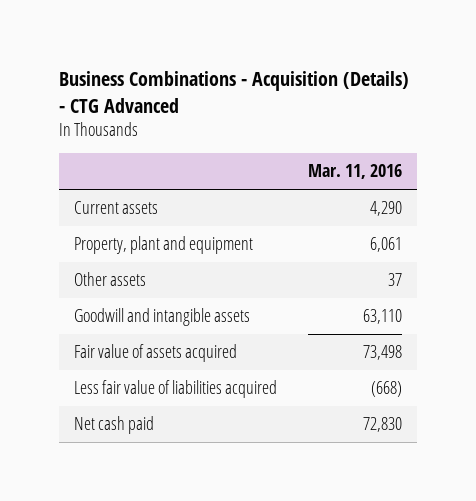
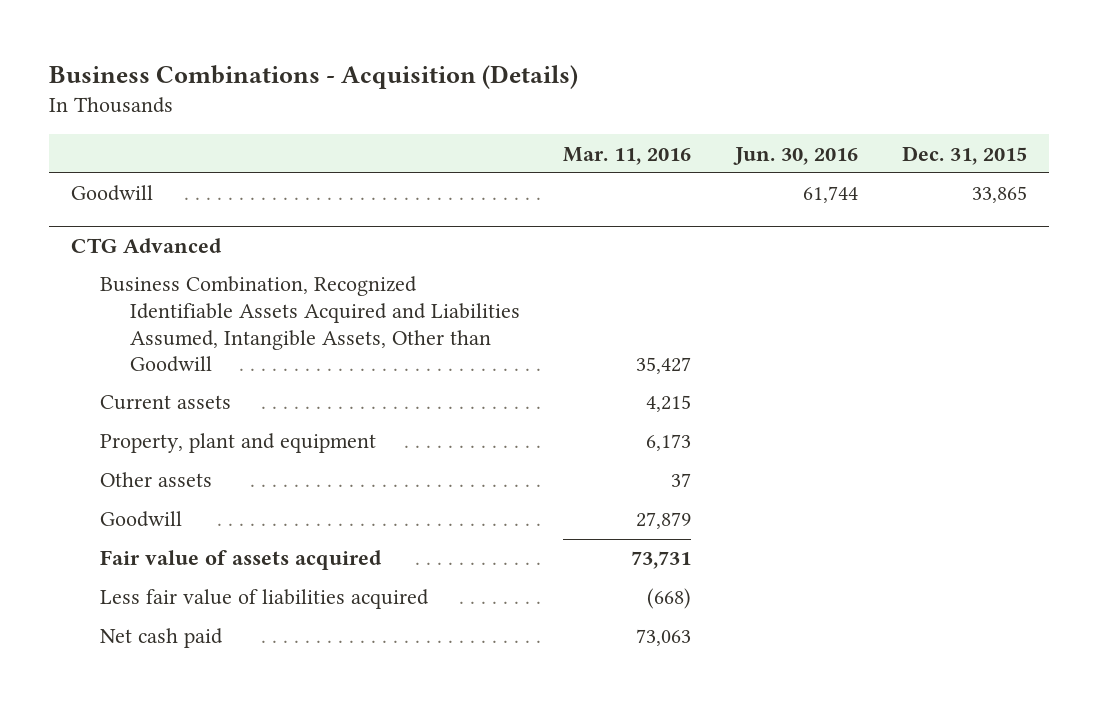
[58,70,409,113] Business Combinations - Acquisition (Details) - CTG Advanced -> [48,64,578,89] Business Combinations - Acquisition (Details)
none -> [733,146,859,165] Jun. 30, 2016
none -> [902,145,1028,165] Dec. 31, 2015
none -> [70,185,153,202] Goodwill
none -> [70,237,222,253] CTG Advanced
none -> [100,276,520,373] Business Combination, Recognized Identifiable Assets Acquired and Liabilities Assumed, Intangible Assets, Other than Goodwill
[370,201,403,217] 4,290 -> [646,395,692,413] 4,215
[370,237,403,253] 6,061 -> [646,434,692,452] 6,173
[74,308,251,327] Goodwill and intangible assets -> none
none -> [100,511,183,528] Goodwill
[363,345,403,361] 73,498 -> [631,551,692,570] 73,731
[363,417,403,433] 72,830 -> [636,629,692,647] 73,063

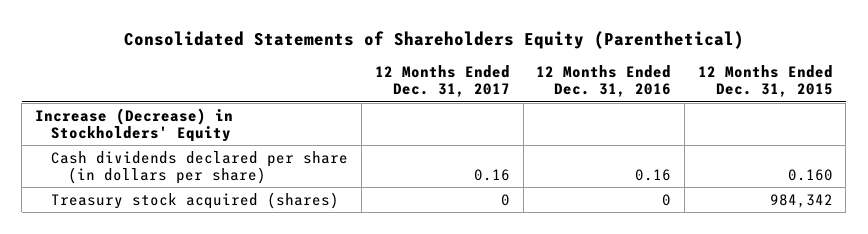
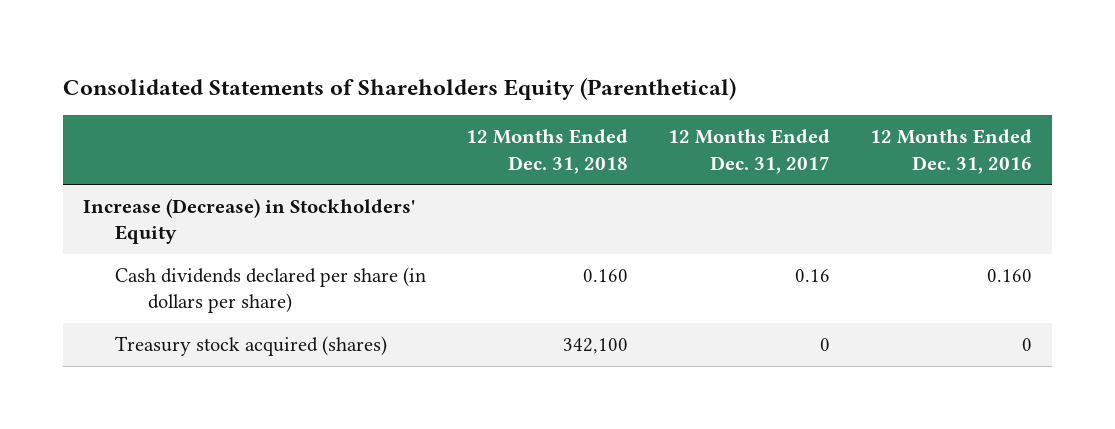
[697,65,833,98] 12 Months Ended Dec. 31, 2015 -> none
none -> [466,129,629,174] 12 Months Ended Dec. 31, 2018
[635,168,672,181] 0.16 -> [986,268,1032,282] 0.160

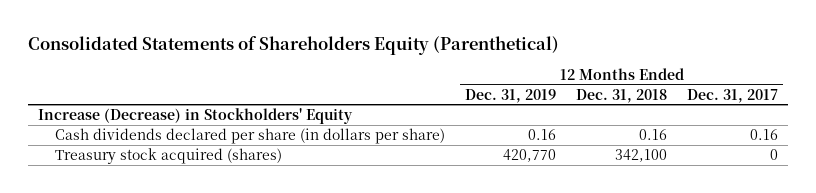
[869,129,1032,174] 12 Months Ended Dec. 31, 2016 -> none
none -> [465,88,557,103] Dec. 31, 2019
[583,268,629,282] 0.160 -> [639,129,668,141] 0.16

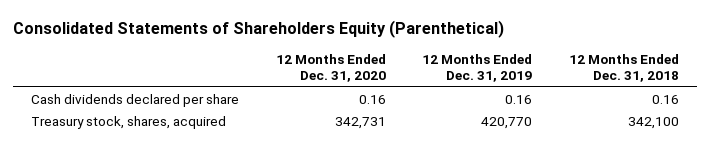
[687,88,779,103] Dec. 31, 2017 -> none
none -> [275,54,386,83] 12 Months Ended Dec. 31, 2020
[37,108,353,125] Increase (Decrease) in Stockholders' Equity -> none
[55,128,446,145] Cash dividends declared per share (in dollars per share) -> [31,94,240,108] Cash dividends declared per share
[55,148,283,165] Treasury stock acquired (shares) -> [31,116,227,130] Treasury stock, shares, acquired

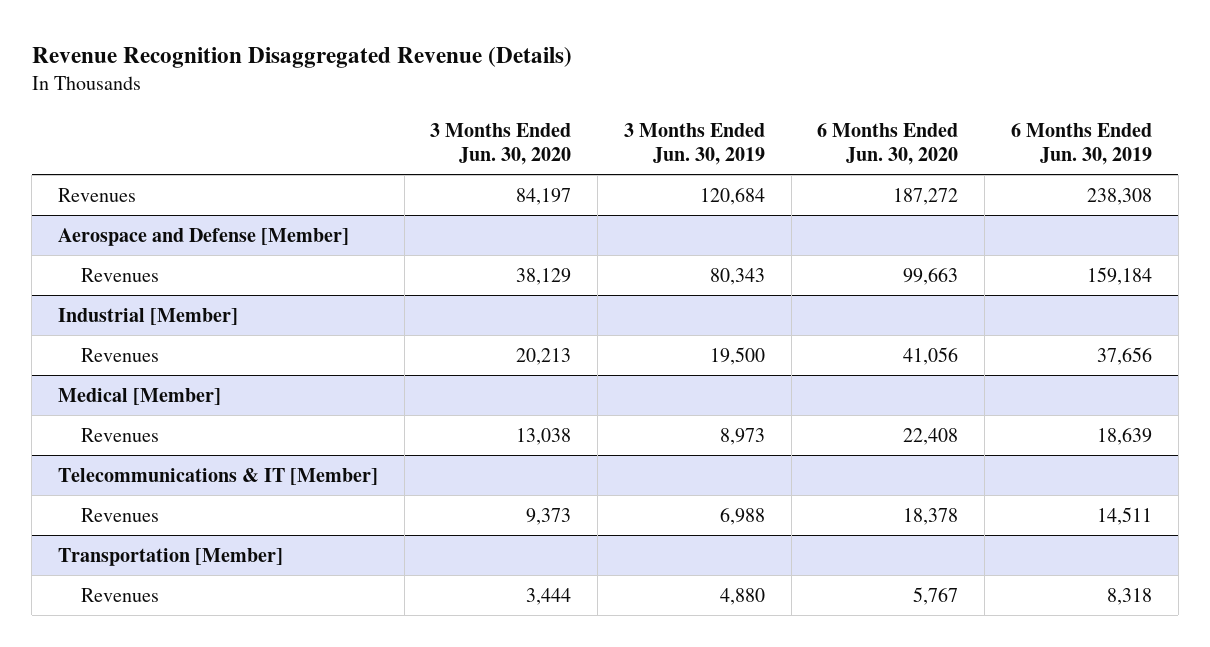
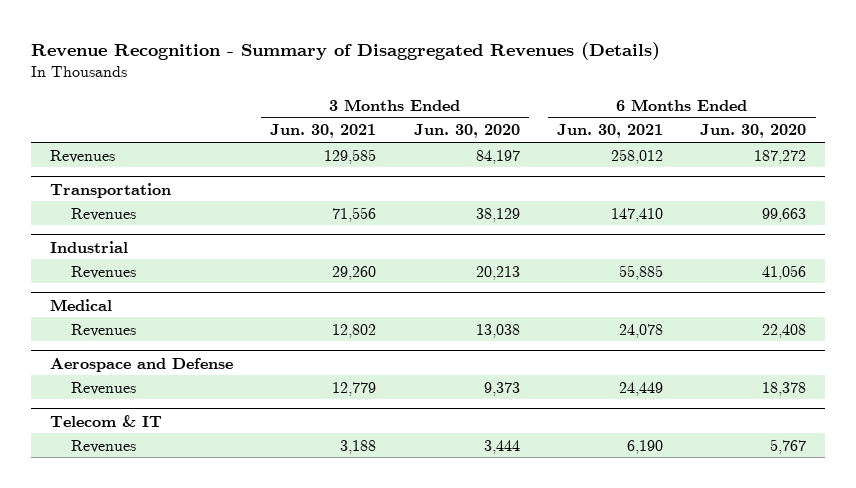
[31,47,572,69] Revenue Recognition Disaggregated Revenue (Details) -> [31,42,661,61] Revenue Recognition - Summary of Disaggregated Revenues (Details)
[623,122,765,166] 3 Months Ended Jun. 30, 2019 -> none
[1010,122,1152,166] 6 Months Ended Jun. 30, 2019 -> none
none -> [270,124,377,139] Jun. 30, 2021
none -> [556,124,663,139] Jun. 30, 2021
[58,227,350,246] Aerospace and Defense [Member] -> none
none -> [50,182,172,198] Transportation
[58,307,239,325] Industrial [Member] -> [50,240,129,253] Industrial
[58,387,222,405] Medical [Member] -> [50,298,113,311] Medical
[58,467,379,485] Telecommunications & IT [Member] -> none
none -> [50,357,234,372] Aerospace and Defense
[58,547,284,566] Transportation [Member] -> none
none -> [50,414,163,427] Telecom & IT

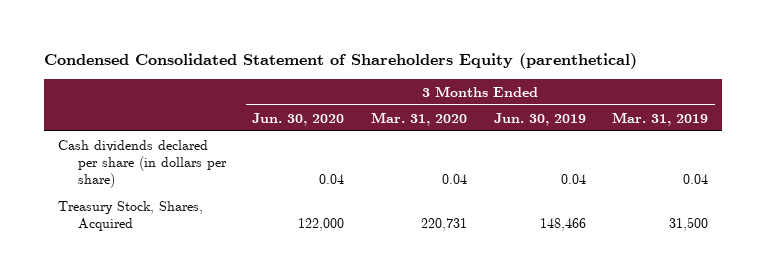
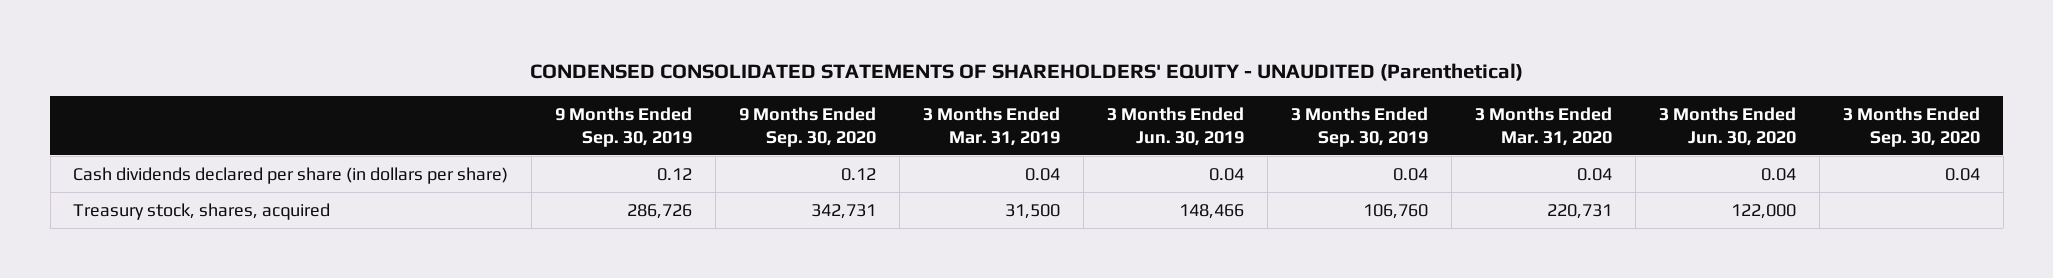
[44,53,638,70] Condensed Consolidated Statement of Shareholders Equity (parenthetical) -> [529,62,1523,81] CONDENSED CONSOLIDATED STATEMENTS OF SHAREHOLDERS' EQUITY - UNAUDITED (Parenthetical)
none -> [555,107,693,147] 9 Months Ended Sep. 30, 2019
none -> [739,107,877,147] 9 Months Ended Sep. 30, 2020
none -> [1290,107,1428,147] 3 Months Ended Sep. 30, 2019
none -> [1842,107,1980,147] 3 Months Ended Sep. 30, 2020
[57,200,203,232] Treasury Stock, Shares, Acquired -> [73,203,331,221] Treasury stock, shares, acquired

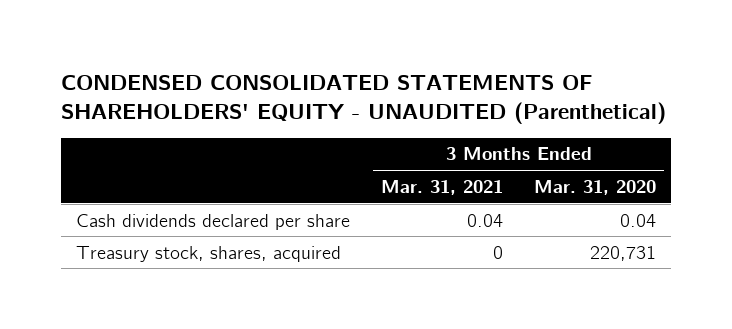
[555,107,693,147] 9 Months Ended Sep. 30, 2019 -> none
[739,107,877,147] 9 Months Ended Sep. 30, 2020 -> none
[923,107,1061,146] 3 Months Ended Mar. 31, 2019 -> none
[1107,107,1245,146] 3 Months Ended Jun. 30, 2019 -> none
[1290,107,1428,147] 3 Months Ended Sep. 30, 2019 -> none
[1658,107,1796,146] 3 Months Ended Jun. 30, 2020 -> none
[1842,107,1980,147] 3 Months Ended Sep. 30, 2020 -> none
none -> [381,179,504,195] Mar. 31, 2021
[73,167,509,185] Cash dividends declared per share (in dollars per share) -> [76,213,351,230] Cash dividends declared per share

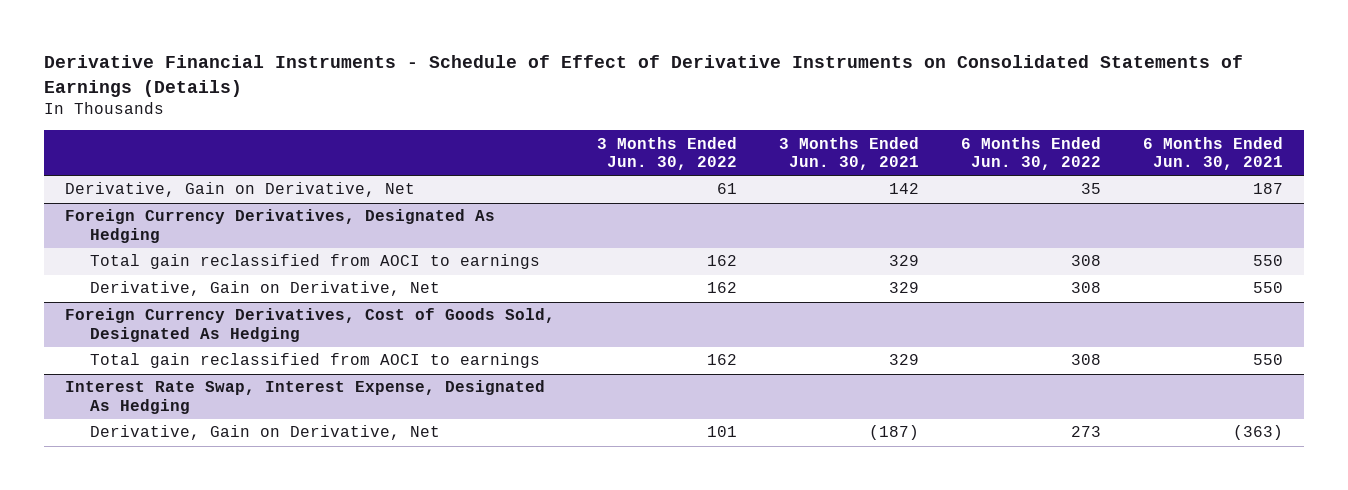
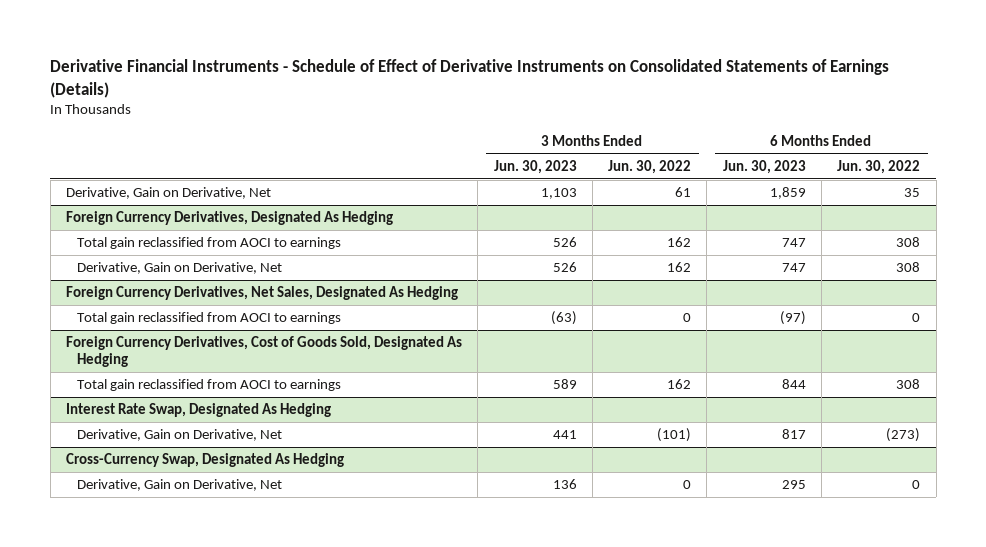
[779,136,920,171] 3 Months Ended Jun. 30, 2021 -> none
[1143,136,1284,171] 6 Months Ended Jun. 30, 2021 -> none
none -> [493,159,577,174] Jun. 30, 2023
none -> [722,159,806,174] Jun. 30, 2023
none -> [65,286,458,301] Foreign Currency Derivatives, Net Sales, Designated As Hedging
none -> [77,312,342,325] Total gain reclassified from AOCI to earnings
[64,380,545,415] Interest Rate Swap, Interest Expense, Designated As Hedging -> [65,403,331,418] Interest Rate Swap, Designated As Hedging
[706,426,737,438] 101 -> [657,428,692,443] (101)
[1071,426,1102,438] 273 -> [886,428,921,443] (273)
none -> [65,453,344,468] Cross-Currency Swap, Designated As Hedging
none -> [77,479,283,492] Derivative, Gain on Derivative, Net

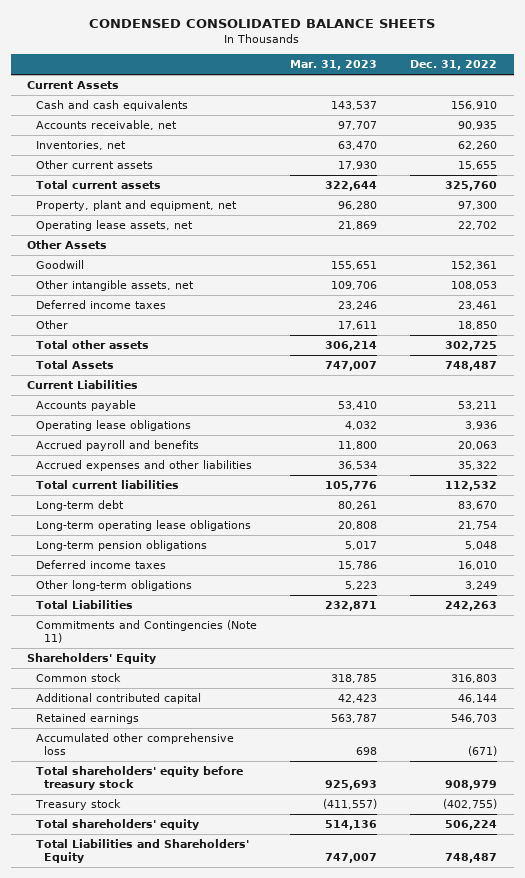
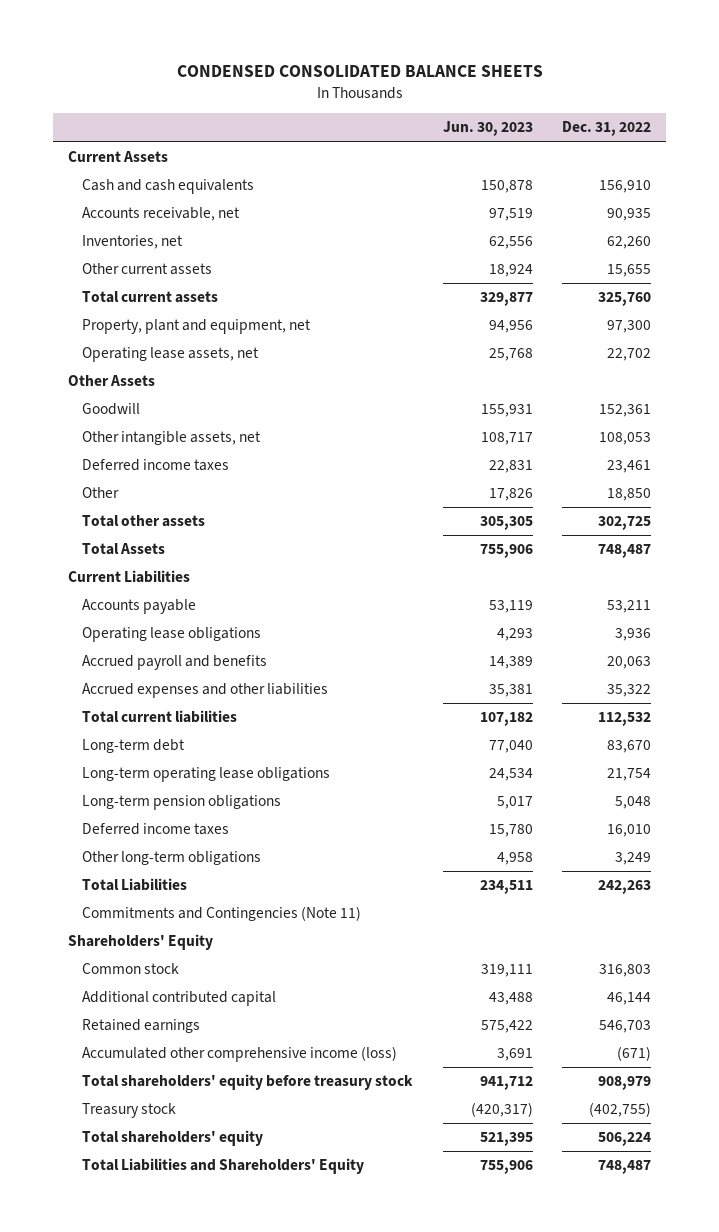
[290,60,378,71] Mar. 31, 2023 -> none
none -> [442,121,533,137] Jun. 30, 2023
[35,733,234,756] Accumulated other comprehensive loss -> [82,1046,398,1063] Accumulated other comprehensive income (loss)

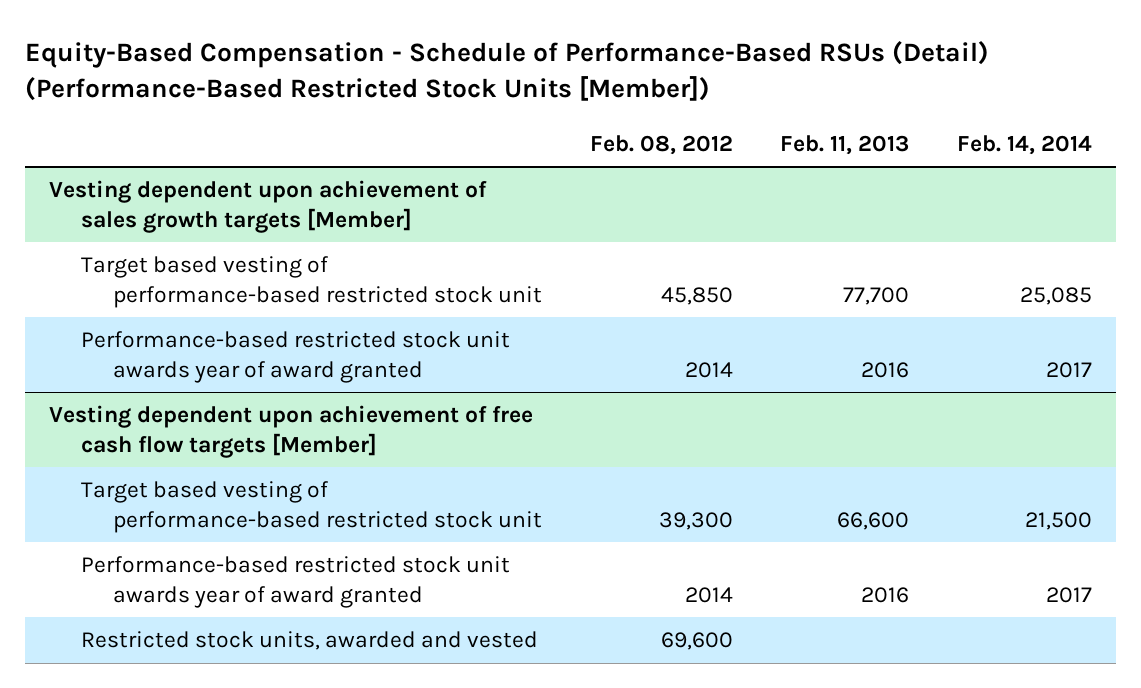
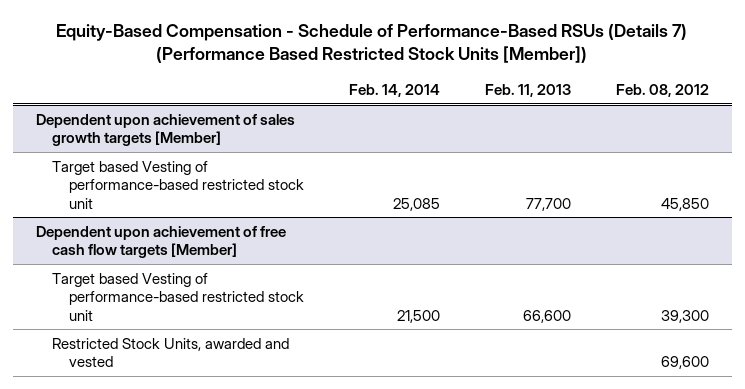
[25,41,990,102] Equity-Based Compensation - Schedule of Performance-Based RSUs (Detail) (Performance-Based Restricted Stock Units [Member]) -> [56,23,688,64] Equity-Based Compensation - Schedule of Performance-Based RSUs (Details 7) (Performance Based Restricted Stock Units [Member])
[81,331,511,383] Performance-based restricted stock unit awards year of award granted -> none
[81,556,511,608] Performance-based restricted stock unit awards year of award granted -> none
[49,180,488,233] Vesting dependent upon achievement of sales growth targets [Member] -> [35,113,295,147] Dependent upon achievement of sales growth targets [Member]
[81,256,542,308] Target based vesting of performance-based restricted stock unit -> [52,160,305,209] Target based Vesting of performance-based restricted stock unit
[49,405,534,458] Vesting dependent upon achievement of free cash flow targets [Member] -> [35,225,286,259] Dependent upon achievement of free cash flow targets [Member]
[81,481,542,533] Target based vesting of performance-based restricted stock unit -> [52,272,305,321] Target based Vesting of performance-based restricted stock unit
[81,631,539,651] Restricted stock units, awarded and vested -> [52,337,290,368] Restricted Stock Units, awarded and vested

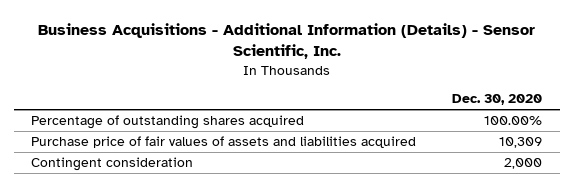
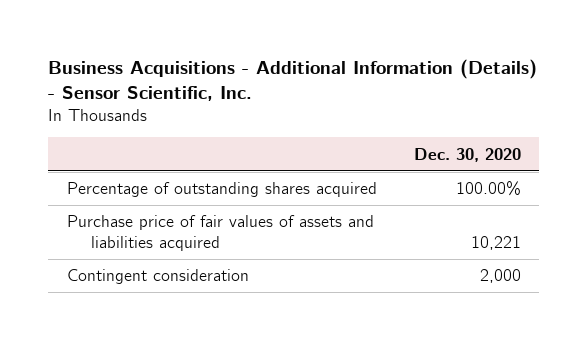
[499,137,543,149] 10,309 -> [470,236,521,251] 10,221

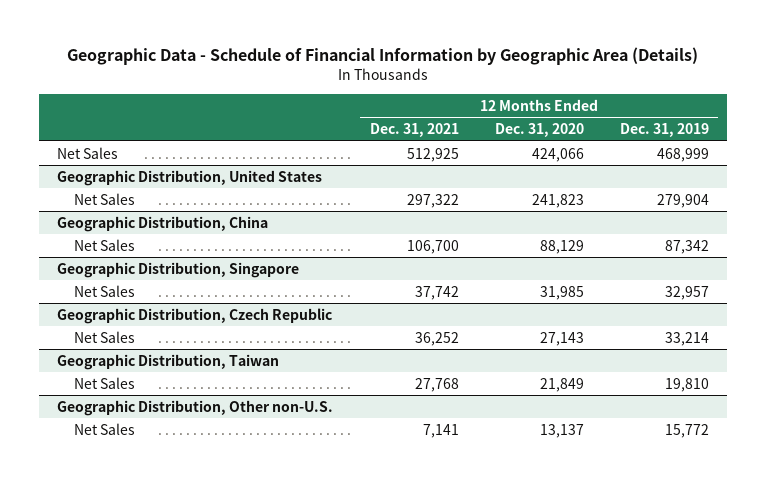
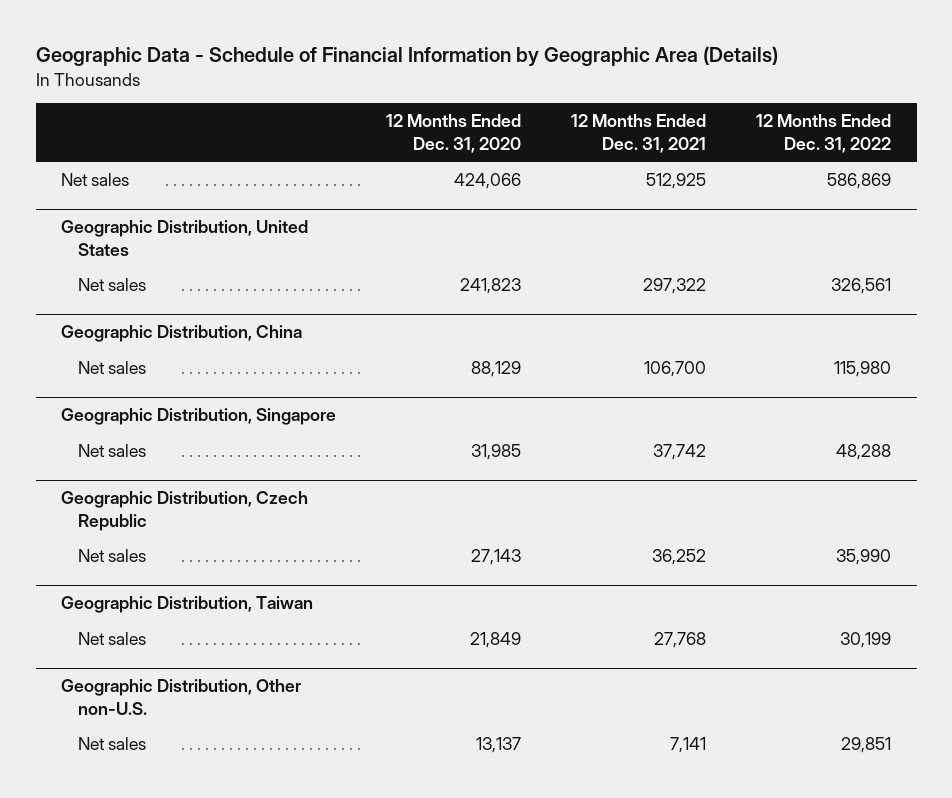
[620,123,710,138] Dec. 31, 2019 -> none
none -> [756,114,892,153] 12 Months Ended Dec. 31, 2022
[57,146,119,159] Net Sales -> [60,173,129,187] Net sales
[74,192,136,205] Net Sales -> [78,278,147,292] Net sales
[74,238,136,251] Net Sales -> [78,361,147,375] Net sales
[74,284,136,297] Net Sales -> [78,444,147,458] Net sales
[74,330,136,343] Net Sales -> [78,549,147,563] Net sales
[74,376,136,389] Net Sales -> [78,632,147,646] Net sales
[74,422,136,435] Net Sales -> [78,737,147,751] Net sales

